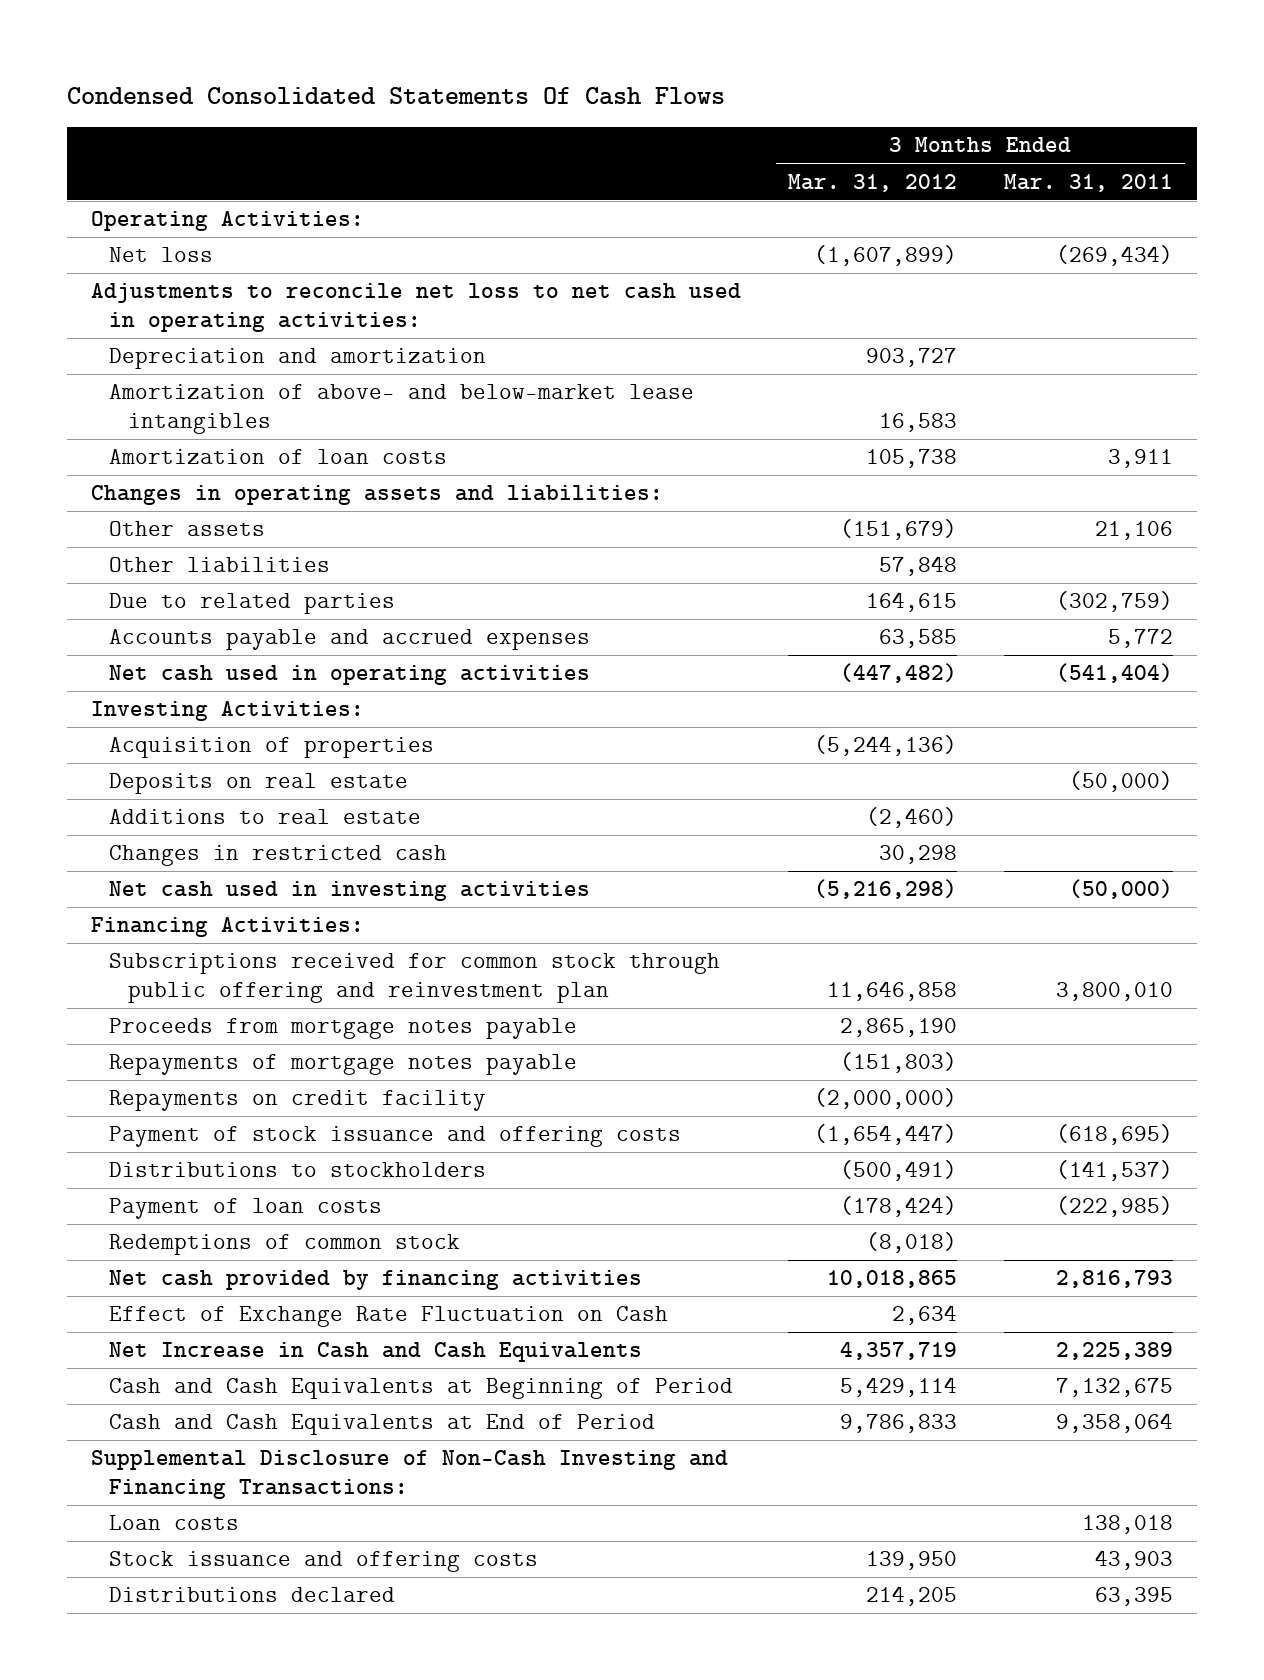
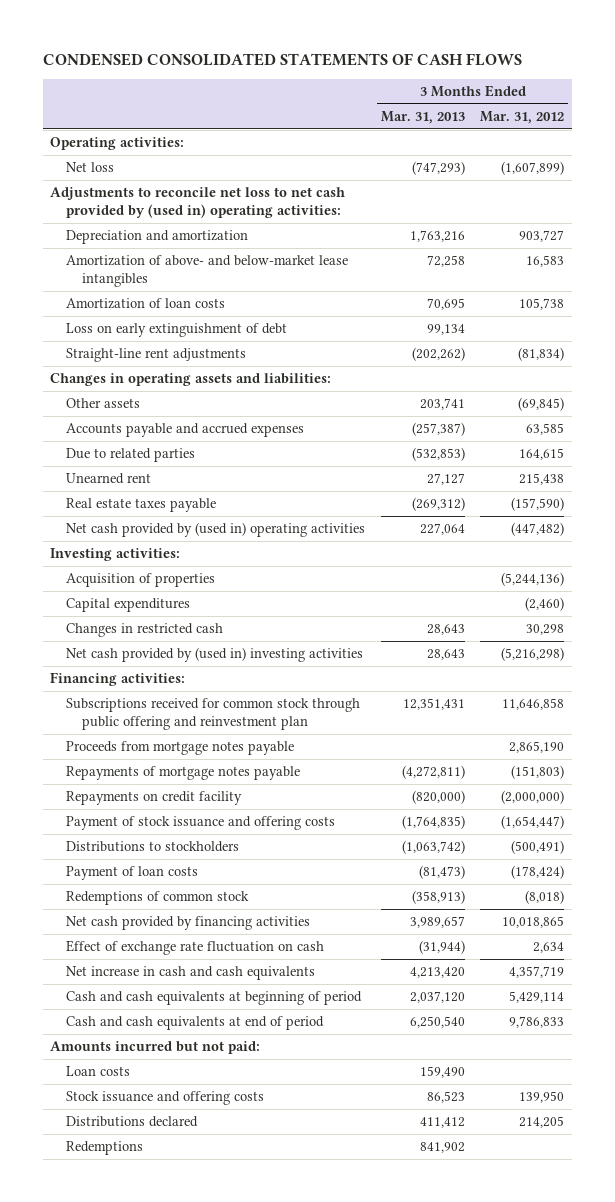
[67,86,726,105] Condensed Consolidated Statements Of Cash Flows -> [42,52,522,66] CONDENSED CONSOLIDATED STATEMENTS OF CASH FLOWS
[1003,173,1173,192] Mar. 31, 2011 -> none
none -> [380,111,465,125] Mar. 31, 2013
[90,211,364,232] Operating Activities: -> [50,137,185,151] Operating activities:
[90,283,741,332] Adjustments to reconcile net loss to net cash used in operating activities: -> [50,187,346,219] Adjustments to reconcile net loss to net cash provided by (used in) operating activities:
none -> [66,323,288,338] Loss on early extinguishment of debt
none -> [66,348,247,363] Straight-line rent adjustments
[109,557,331,573] Other liabilities -> none
[839,519,957,541] (151,679) -> [518,397,565,412] (69,845)
[109,593,396,615] Due to related parties -> [66,448,196,463] Due to related parties
none -> [66,473,152,485] Unearned rent
none -> [66,498,217,513] Real estate taxes payable
[109,665,591,686] Net cash used in operating activities -> [66,522,366,538] Net cash provided by (used in) operating activities
[90,701,364,722] Investing Activities: -> [50,548,181,562] Investing activities:
[109,773,409,795] Deposits on real estate -> none
[109,809,422,825] Additions to real estate -> [66,598,191,613] Capital expenditures
[109,881,591,902] Net cash used in investing activities -> [66,647,364,663] Net cash provided by (used in) investing activities
[90,917,364,938] Financing Activities: -> [50,672,186,687] Financing activities:
[90,1450,728,1499] Supplemental Disclosure of Non-Cash Investing and Financing Transactions: -> none
[109,1306,669,1328] Effect of Exchange Rate Fluctuation on Cash -> [66,940,325,956] Effect of exchange rate fluctuation on cash
[109,1342,643,1363] Net Increase in Cash and Cash Equivalents -> [66,966,316,981] Net increase in cash and cash equivalents
[109,1378,734,1400] Cash and Cash Equivalents at Beginning of Period -> [66,991,363,1006] Cash and cash equivalents at beginning of period
[109,1414,656,1436] Cash and Cash Equivalents at End of Period -> [66,1016,325,1031] Cash and cash equivalents at end of period
none -> [50,1041,261,1055] Amounts incurred but not paid:
none -> [66,1141,144,1156] Redemptions

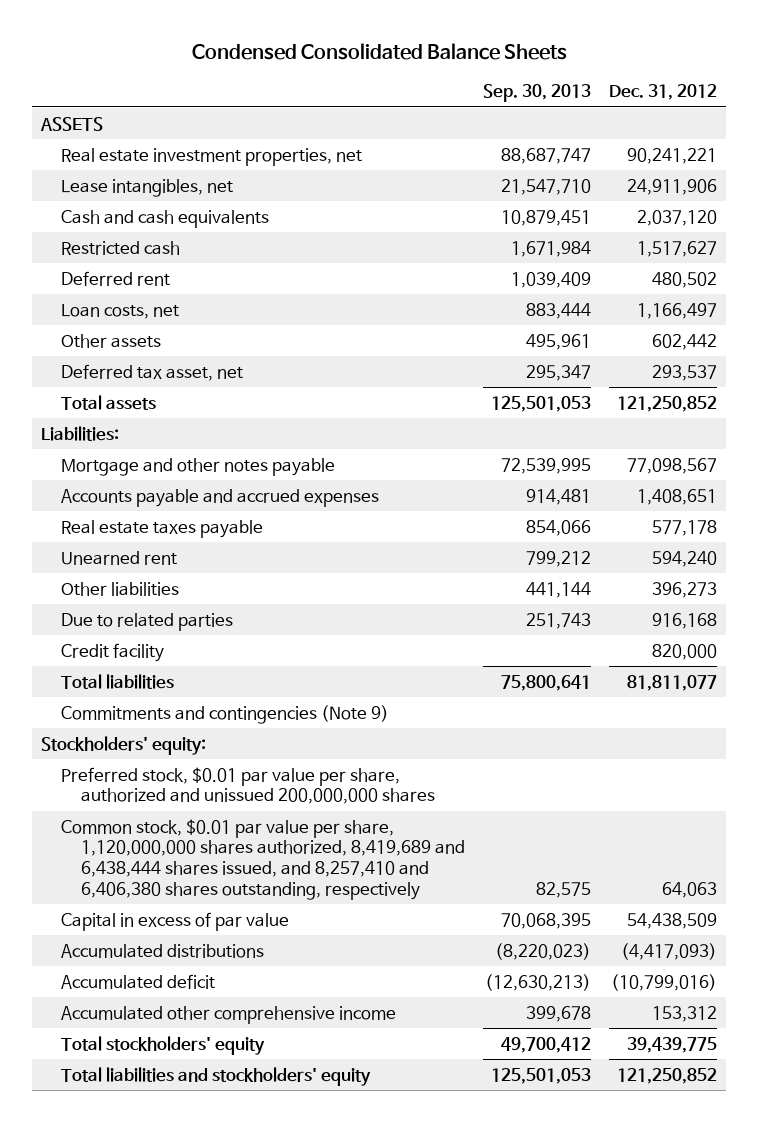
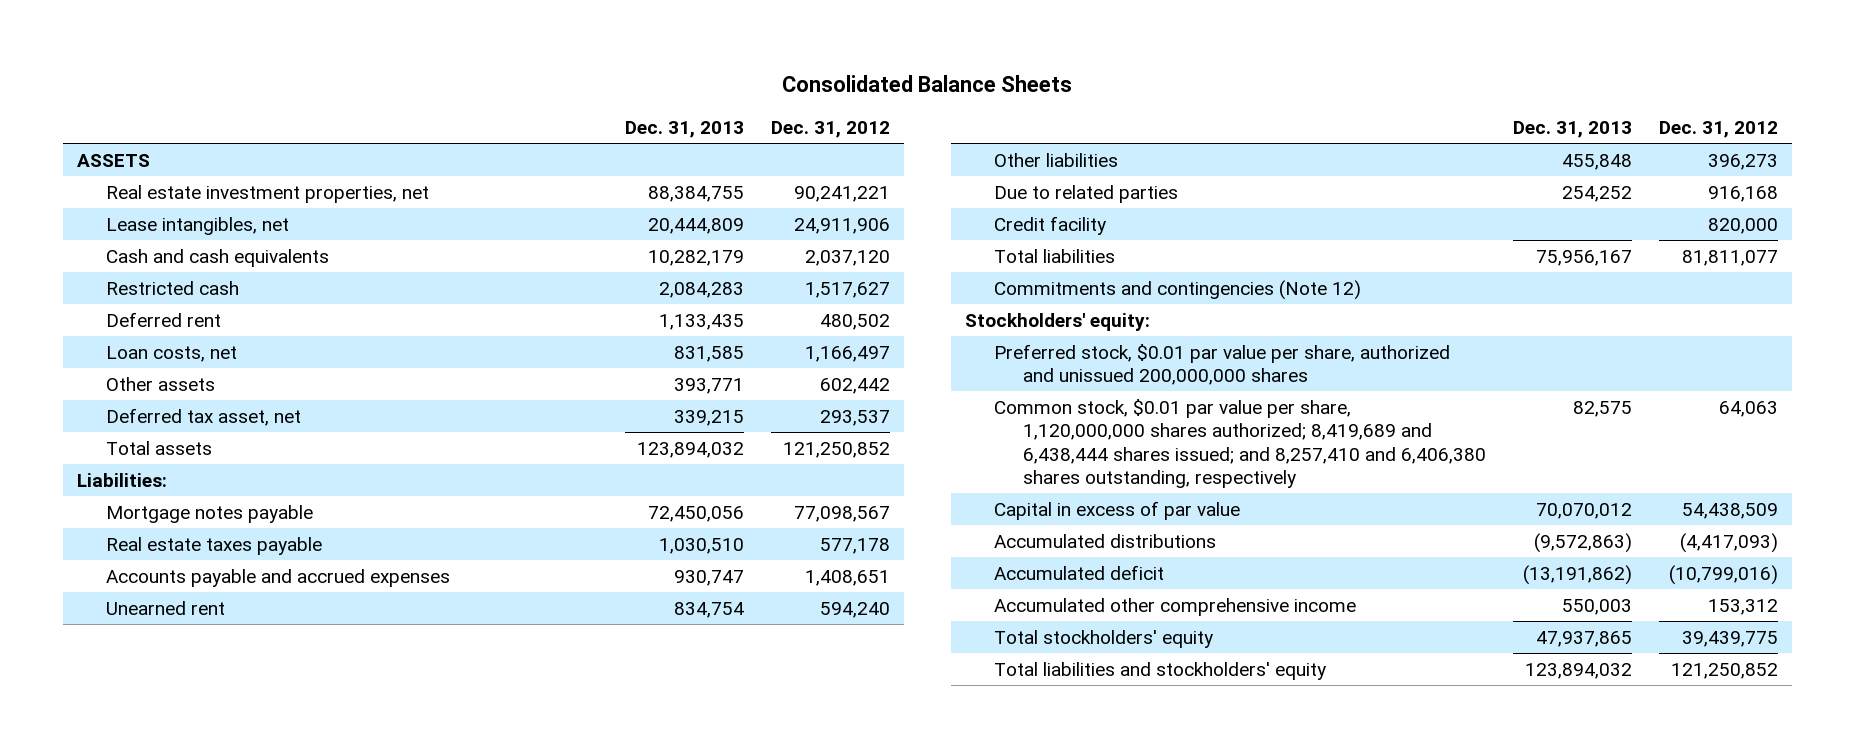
[191,42,567,60] Condensed Consolidated Balance Sheets -> [782,75,1073,93] Consolidated Balance Sheets
[482,84,591,103] Sep. 30, 2013 -> none
none -> [624,120,744,138] Dec. 31, 2013
[60,457,335,476] Mortgage and other notes payable -> [105,504,313,523] Mortgage notes payable
[60,488,379,507] Accounts payable and accrued expenses -> [105,568,450,587] Accounts payable and accrued expenses
[60,704,389,724] Commitments and contingencies (Note 9) -> [993,279,1361,300] Commitments and contingencies (Note 12)
[60,818,465,900] Common stock, $0.01 par value per share, 1,120,000,000 shares authorized, 8,419,689 and 6,438,444 shares issued, and 8,257,410 and 6,406,380 shares outstanding, respectively -> [993,398,1486,488] Common stock, $0.01 par value per share, 1,120,000,000 shares authorized; 8,419,689 and 6,438,444 shares issued; and 8,257,410 and 6,406,380 shares outstanding, respectively

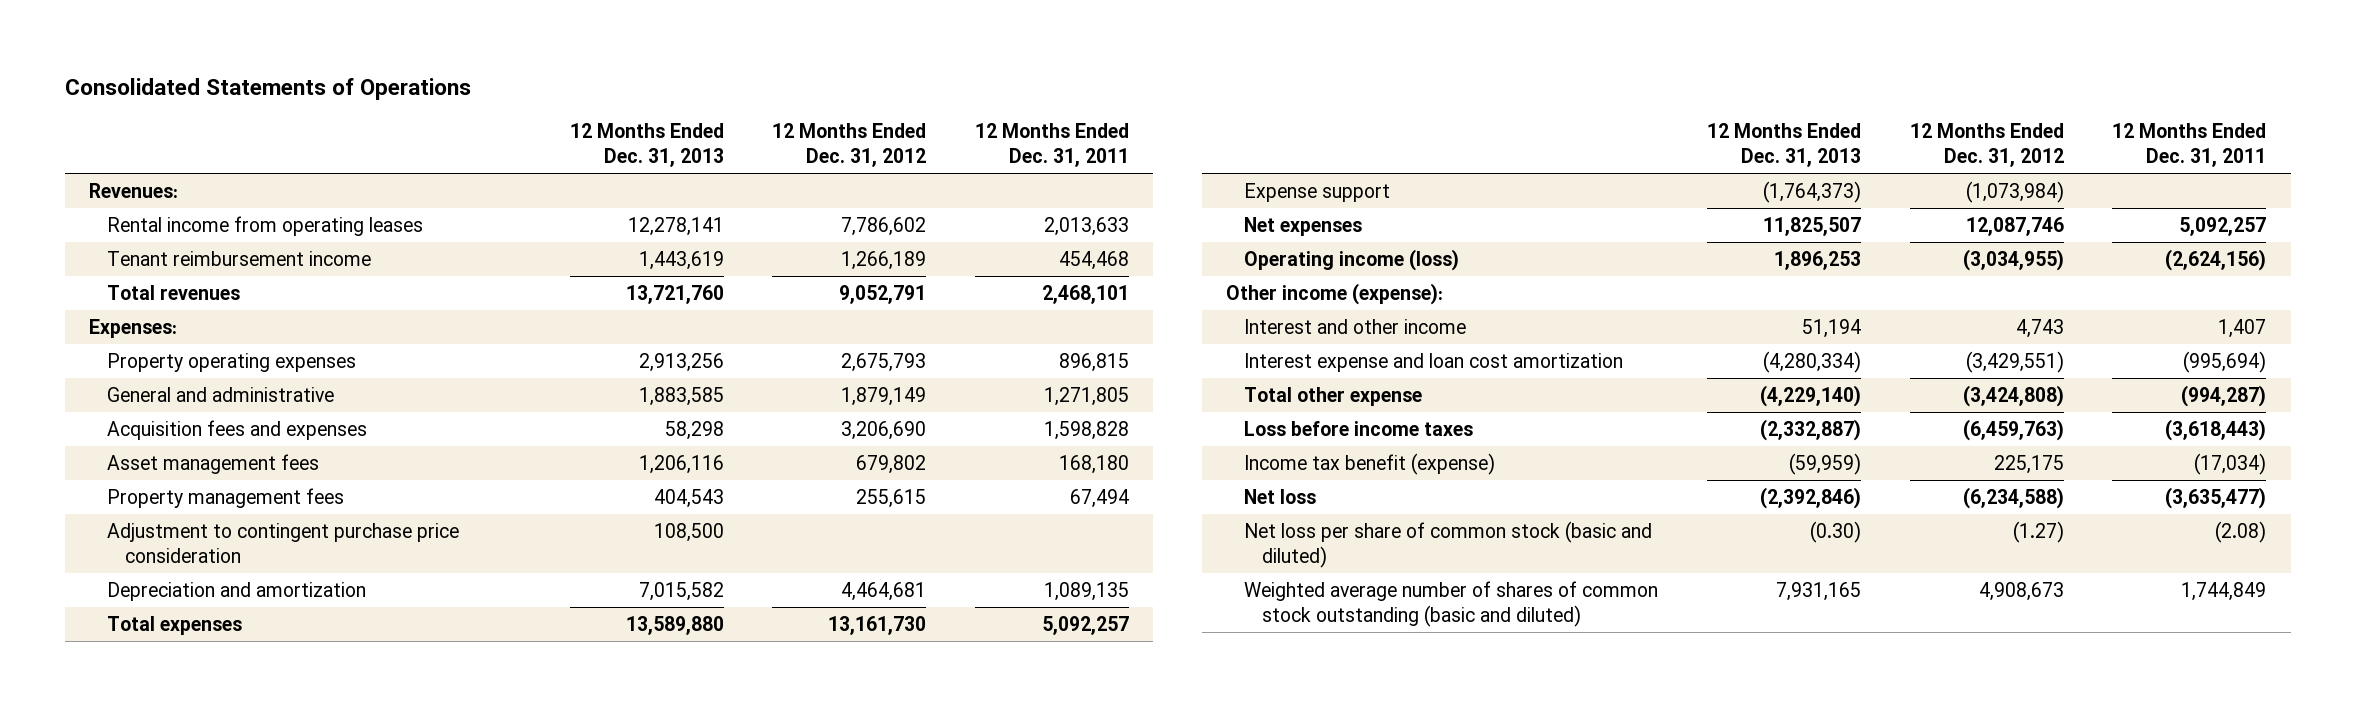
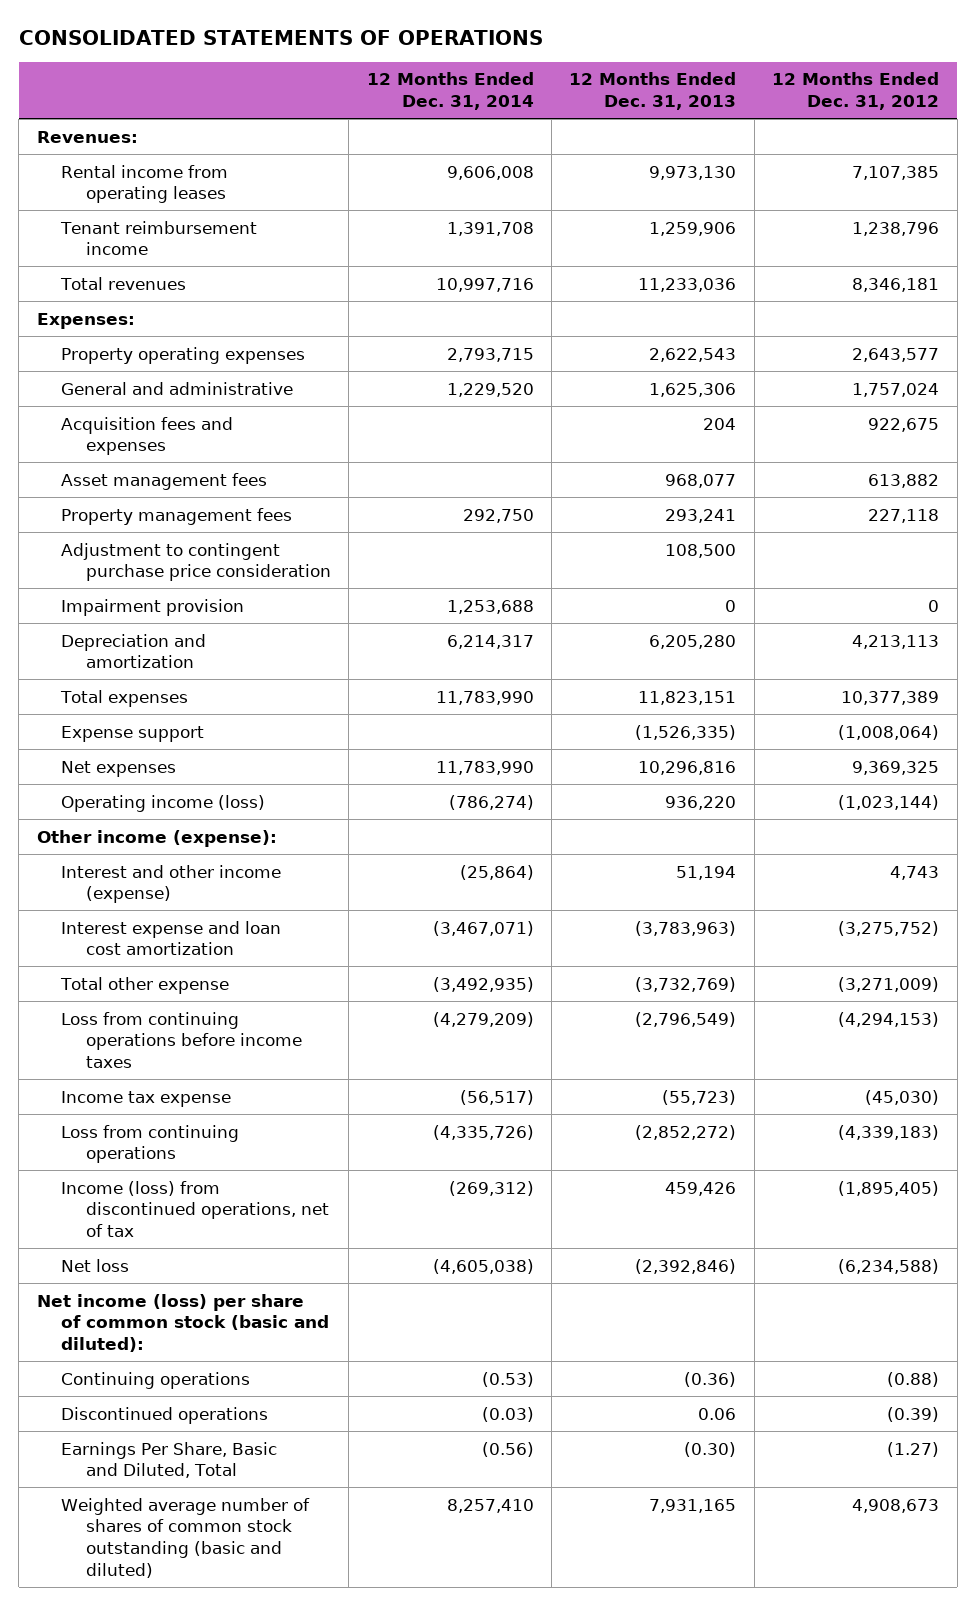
[64,77,471,100] Consolidated Statements of Operations -> [18,29,543,45] CONSOLIDATED STATEMENTS OF OPERATIONS
[974,122,1129,168] 12 Months Ended Dec. 31, 2011 -> none
none -> [366,72,534,111] 12 Months Ended Dec. 31, 2014
[627,216,724,236] 12,278,141 -> [649,165,737,180] 9,973,130
[841,216,927,236] 7,786,602 -> [852,165,940,180] 7,107,385
[638,250,724,270] 1,443,619 -> [649,221,737,236] 1,259,906
[841,250,927,270] 1,266,189 -> [852,221,940,236] 1,238,796
[625,284,724,304] 13,721,760 -> [638,277,737,292] 11,233,036
[839,284,927,304] 9,052,791 -> [852,277,940,292] 8,346,181
[638,352,724,372] 2,913,256 -> [649,347,737,362] 2,622,543
[841,352,927,372] 2,675,793 -> [852,347,940,362] 2,643,577
[638,386,724,406] 1,883,585 -> [649,382,737,397] 1,625,306
[841,386,927,406] 1,879,149 -> [852,382,940,397] 1,757,024
[664,420,724,440] 58,298 -> [703,417,737,430] 204
[841,420,927,440] 3,206,690 -> [868,417,940,432] 922,675
[638,454,724,474] 1,206,116 -> [665,473,737,488] 968,077
[856,454,927,474] 679,802 -> [868,473,940,488] 613,882
[653,488,724,508] 404,543 -> [665,508,737,523] 293,241
[856,488,927,508] 255,615 -> [868,508,940,523] 227,118
none -> [61,598,245,616] Impairment provision
[638,581,724,601] 7,015,582 -> [649,634,737,649] 6,205,280
[841,581,927,601] 4,464,681 -> [852,634,940,649] 4,213,113
[625,615,724,635] 13,589,880 -> [638,690,737,705] 11,823,151
[828,615,927,635] 13,161,730 -> [841,690,940,705] 10,377,389
[1762,180,1861,203] (1,764,373) -> [635,724,737,740] (1,526,335)
[1965,180,2064,203] (1,073,984) -> [838,724,940,740] (1,008,064)
[1762,216,1861,236] 11,825,507 -> [638,760,737,775] 10,296,816
[1965,216,2064,236] 12,087,746 -> [852,760,940,775] 9,369,325
[1773,250,1861,270] 1,896,253 -> [665,795,737,810] 936,220
[1962,248,2064,271] (3,034,955) -> [838,794,940,810] (1,023,144)
[1244,318,1467,334] Interest and other income -> [61,864,282,904] Interest and other income (expense)
[1762,350,1861,373] (4,280,334) -> [635,920,737,936] (3,783,963)
[1965,350,2064,373] (3,429,551) -> [838,920,940,936] (3,275,752)
[1759,384,1861,407] (4,229,140) -> [635,976,737,992] (3,732,769)
[1962,384,2064,407] (3,424,808) -> [838,976,940,992] (3,271,009)
[1244,420,1474,436] Loss before income taxes -> [61,1011,302,1068] Loss from continuing operations before income taxes
[1759,418,1861,441] (2,332,887) -> [635,1011,737,1027] (2,796,549)
[1962,418,2064,441] (6,459,763) -> [838,1011,940,1027] (4,294,153)
[1244,452,1496,475] Income tax benefit (expense) -> [61,1090,232,1107] Income tax expense
[1788,452,1861,475] (59,959) -> [662,1089,737,1105] (55,723)
[1993,454,2064,474] 225,175 -> [865,1089,940,1105] (45,030)
none -> [61,1124,240,1164] Loss from continuing operations
none -> [61,1180,329,1237] Income (loss) from discontinued operations, net of tax
none -> [36,1293,330,1352] Net income (loss) per share of common stock (basic and diluted):
none -> [61,1371,251,1389] Continuing operations
none -> [61,1406,269,1424] Discontinued operations
[1244,520,1653,568] Net loss per share of common stock (basic and diluted) -> [61,1441,278,1479] Earnings Per Share, Basic and Diluted, Total

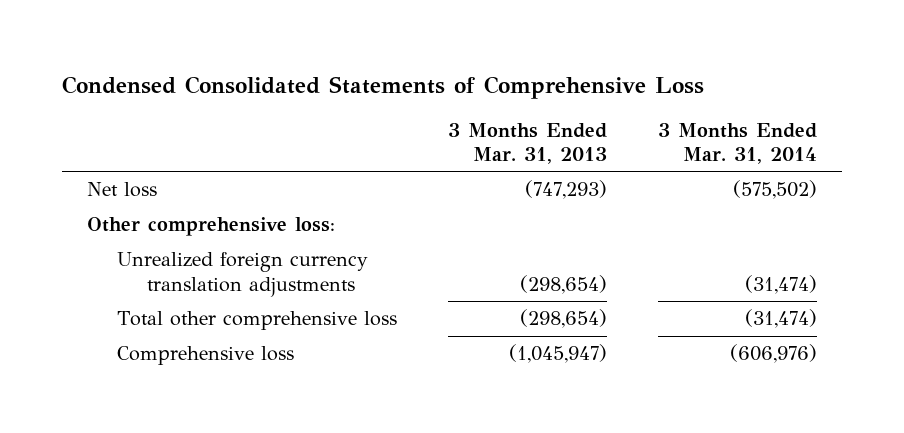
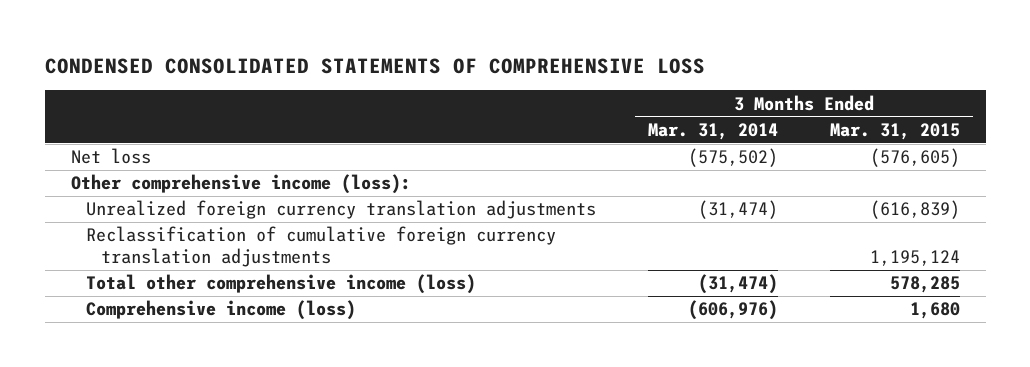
[61,75,704,99] Condensed Consolidated Statements of Comprehensive Loss -> [44,57,705,74] CONDENSED CONSOLIDATED STATEMENTS OF COMPREHENSIVE LOSS
[447,122,607,164] 3 Months Ended Mar. 31, 2013 -> none
none -> [829,122,960,140] Mar. 31, 2015
[87,217,336,237] Other comprehensive loss: -> [70,174,411,195] Other comprehensive income (loss):
none -> [85,226,556,267] Reclassification of cumulative foreign currency translation adjustments
[116,311,397,331] Total other comprehensive loss -> [85,274,476,295] Total other comprehensive income (loss)
[116,346,294,366] Comprehensive loss -> [85,300,356,321] Comprehensive income (loss)

